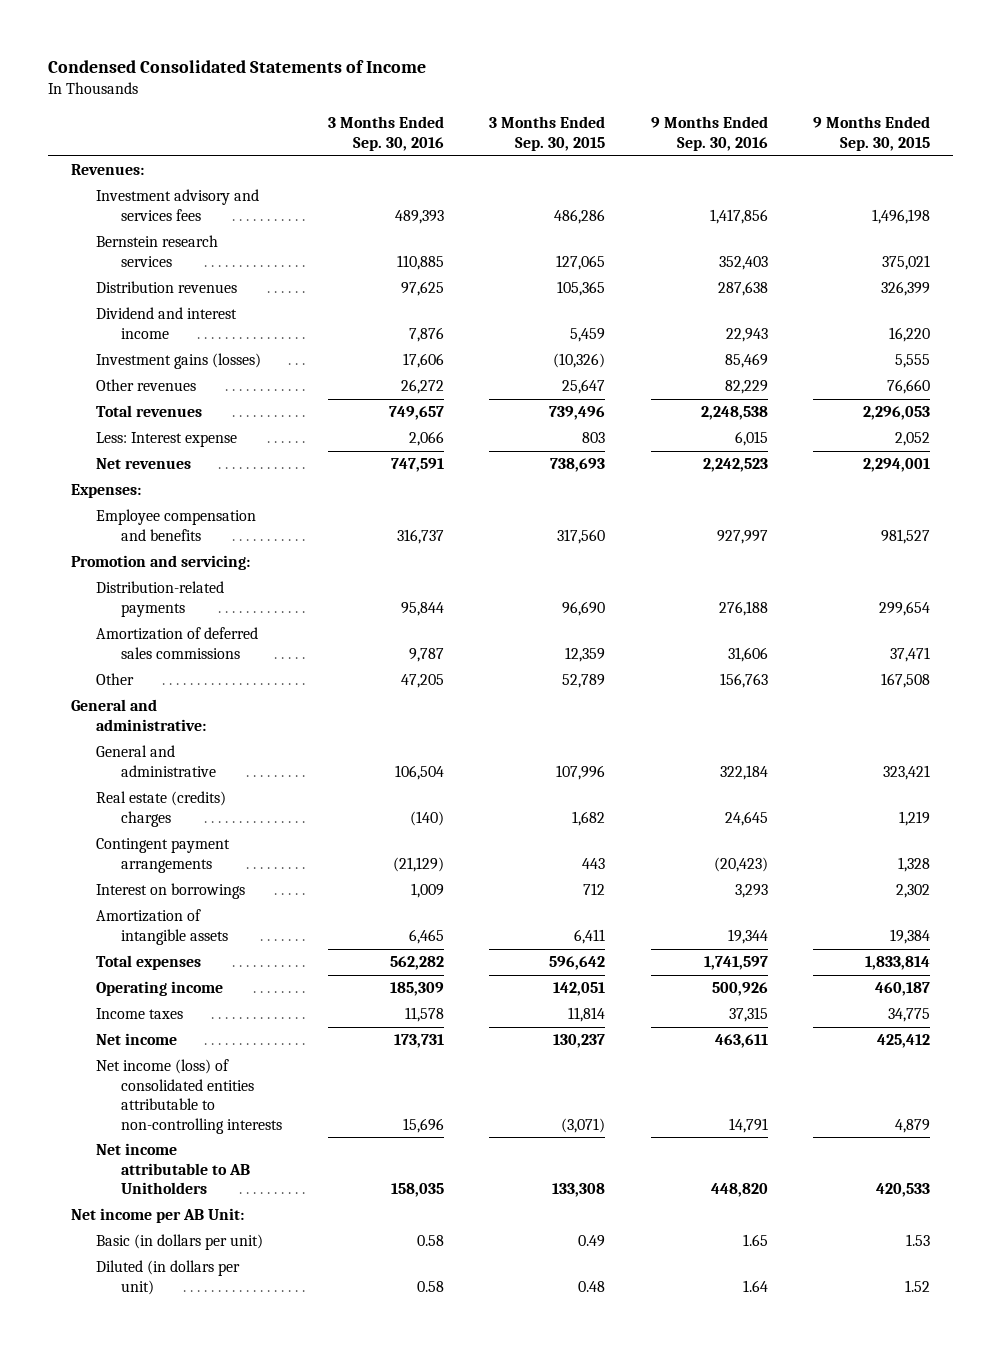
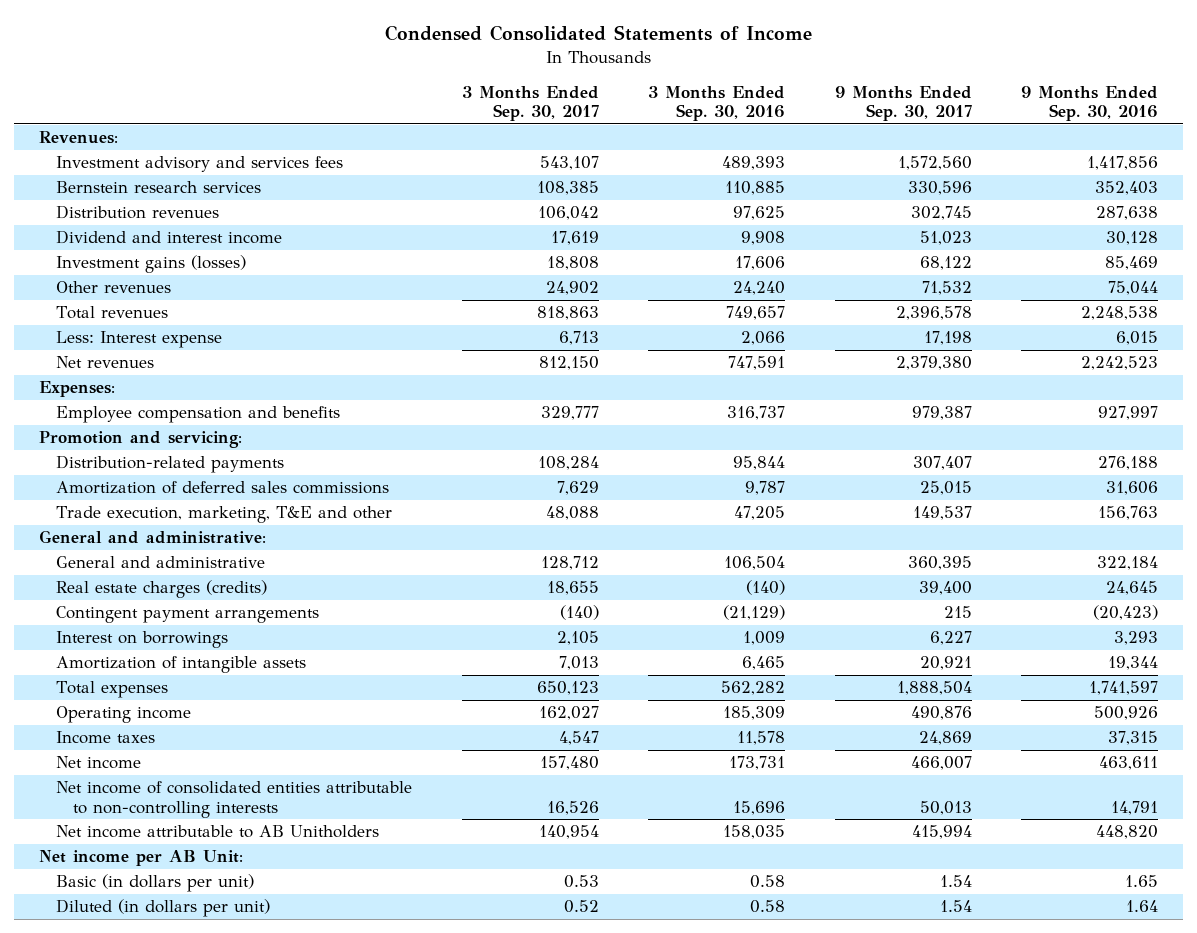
[489,116,606,151] 3 Months Ended Sep. 30, 2015 -> none
[813,116,931,151] 9 Months Ended Sep. 30, 2015 -> none
none -> [461,85,599,122] 3 Months Ended Sep. 30, 2017
none -> [834,85,972,122] 9 Months Ended Sep. 30, 2017
[408,326,444,342] 7,876 -> [741,231,786,246] 9,908
[725,327,768,342] 22,943 -> [1106,231,1159,246] 30,128
[400,379,444,395] 26,272 -> [733,281,786,296] 24,240
[724,380,768,395] 82,229 -> [1108,281,1159,296] 75,044
[96,673,135,686] Other -> [56,506,393,524] Trade execution, marketing, T&E and other
[96,791,227,827] Real estate (credits) charges -> [56,580,268,599] Real estate charges (credits)
[96,1059,283,1134] Net income (loss) of consolidated entities attributable to non-controlling interests -> [56,781,413,818] Net income of consolidated entities attributable to non-controlling interests

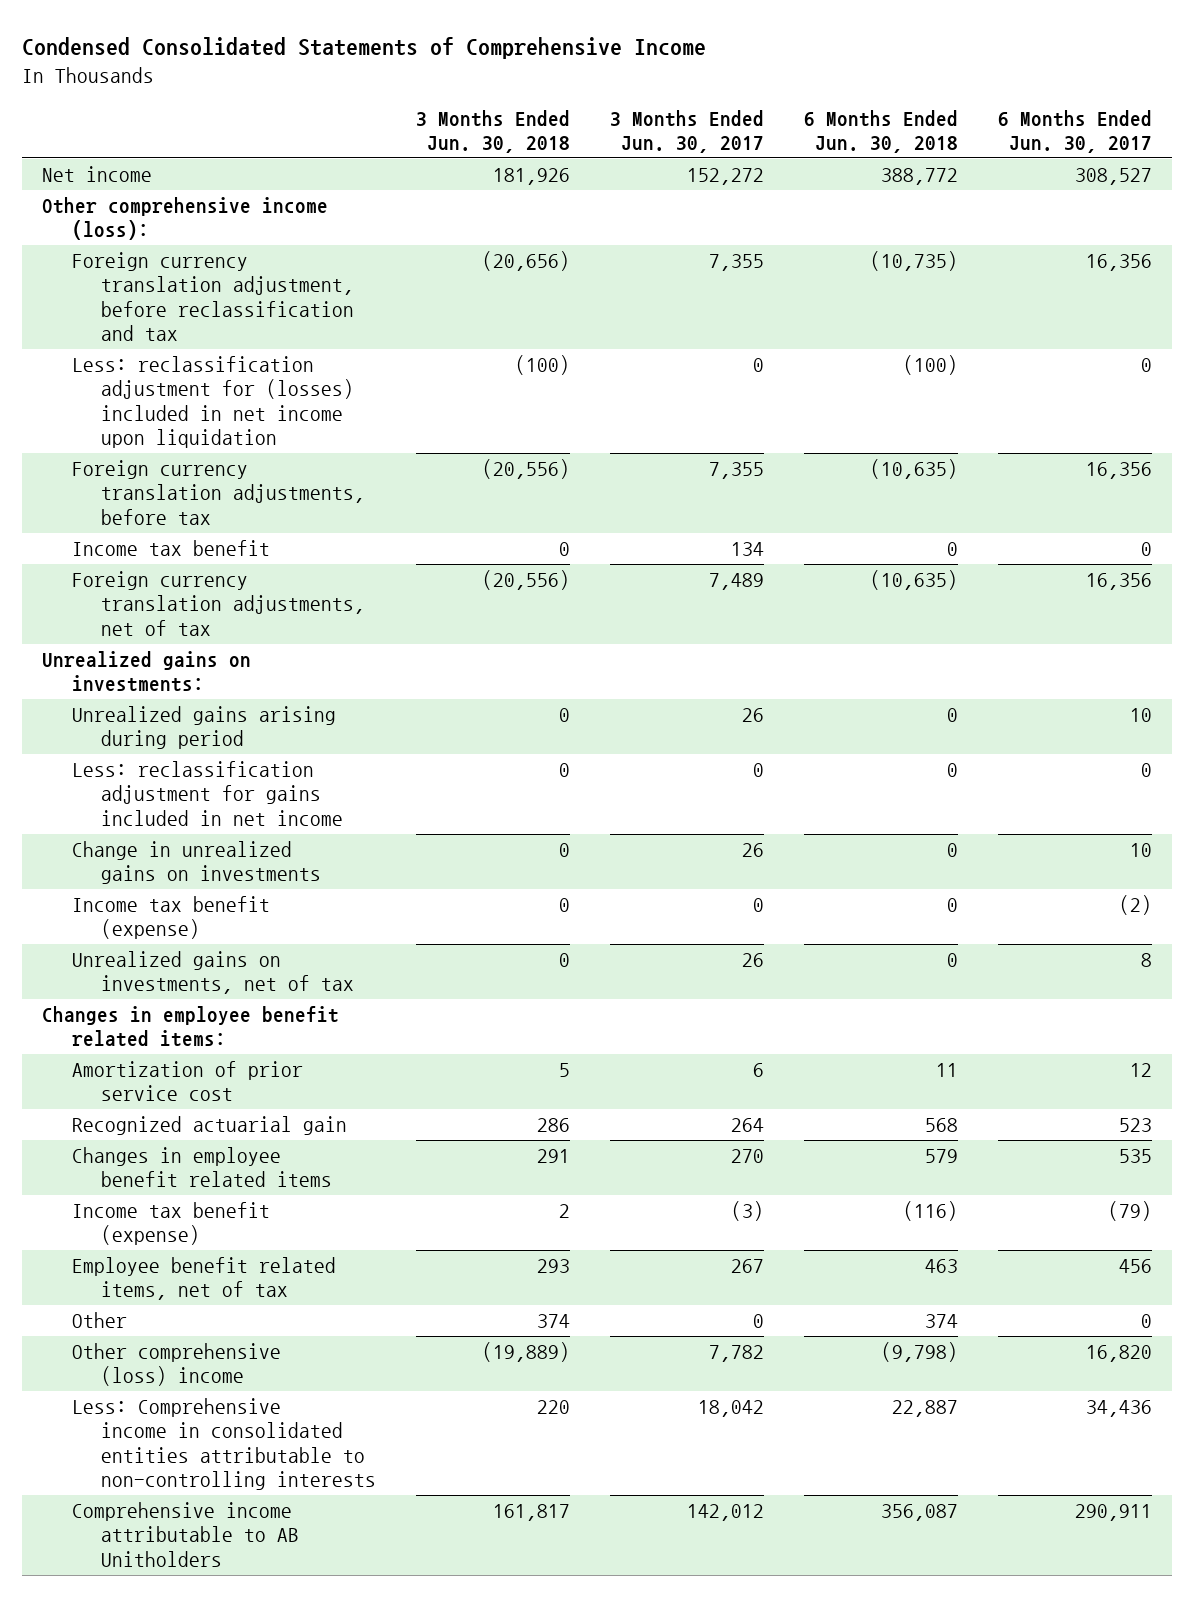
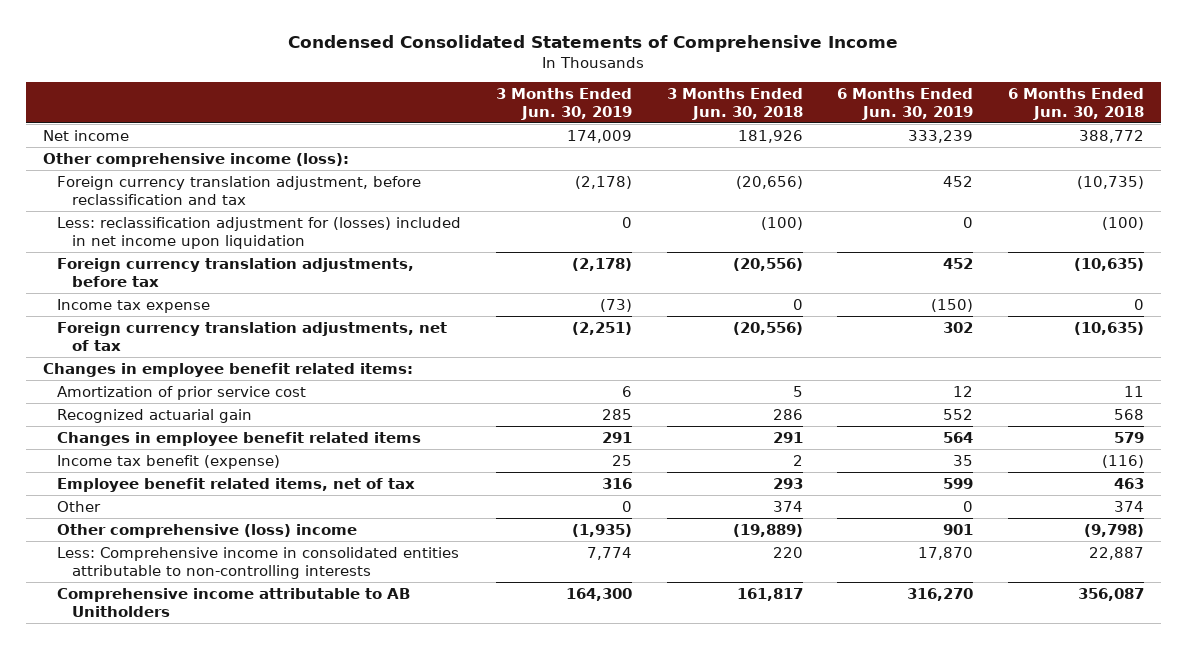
[609,109,764,153] 3 Months Ended Jun. 30, 2017 -> none
[997,109,1152,153] 6 Months Ended Jun. 30, 2017 -> none
none -> [496,87,633,120] 3 Months Ended Jun. 30, 2019
none -> [837,87,974,120] 6 Months Ended Jun. 30, 2019
[71,540,270,557] Income tax benefit -> [57,298,211,313] Income tax expense
[42,651,252,693] Unrealized gains on investments: -> none
[71,706,336,750] Unrealized gains arising during period -> none
[71,761,343,826] Less: reclassification adjustment for gains included in net income -> none
[71,841,321,885] Change in unrealized gains on investments -> none
[71,896,270,940] Income tax benefit (expense) -> none
[71,951,354,995] Unrealized gains on investments, net of tax -> none

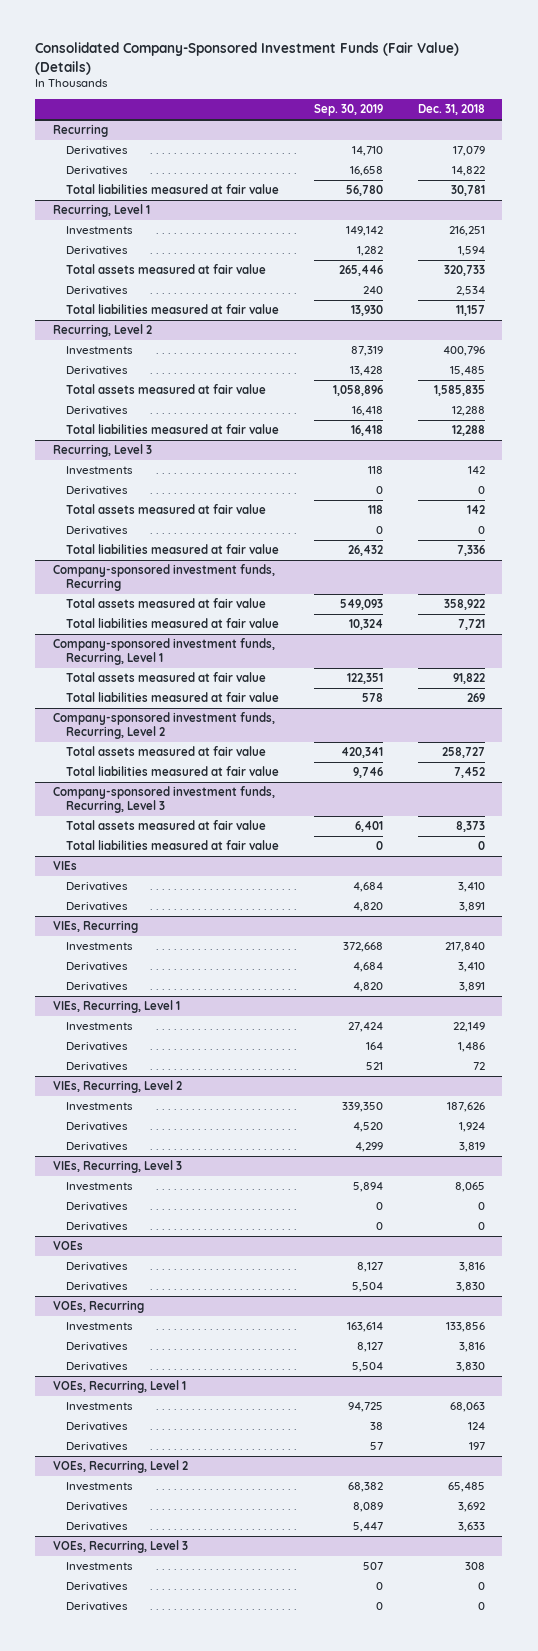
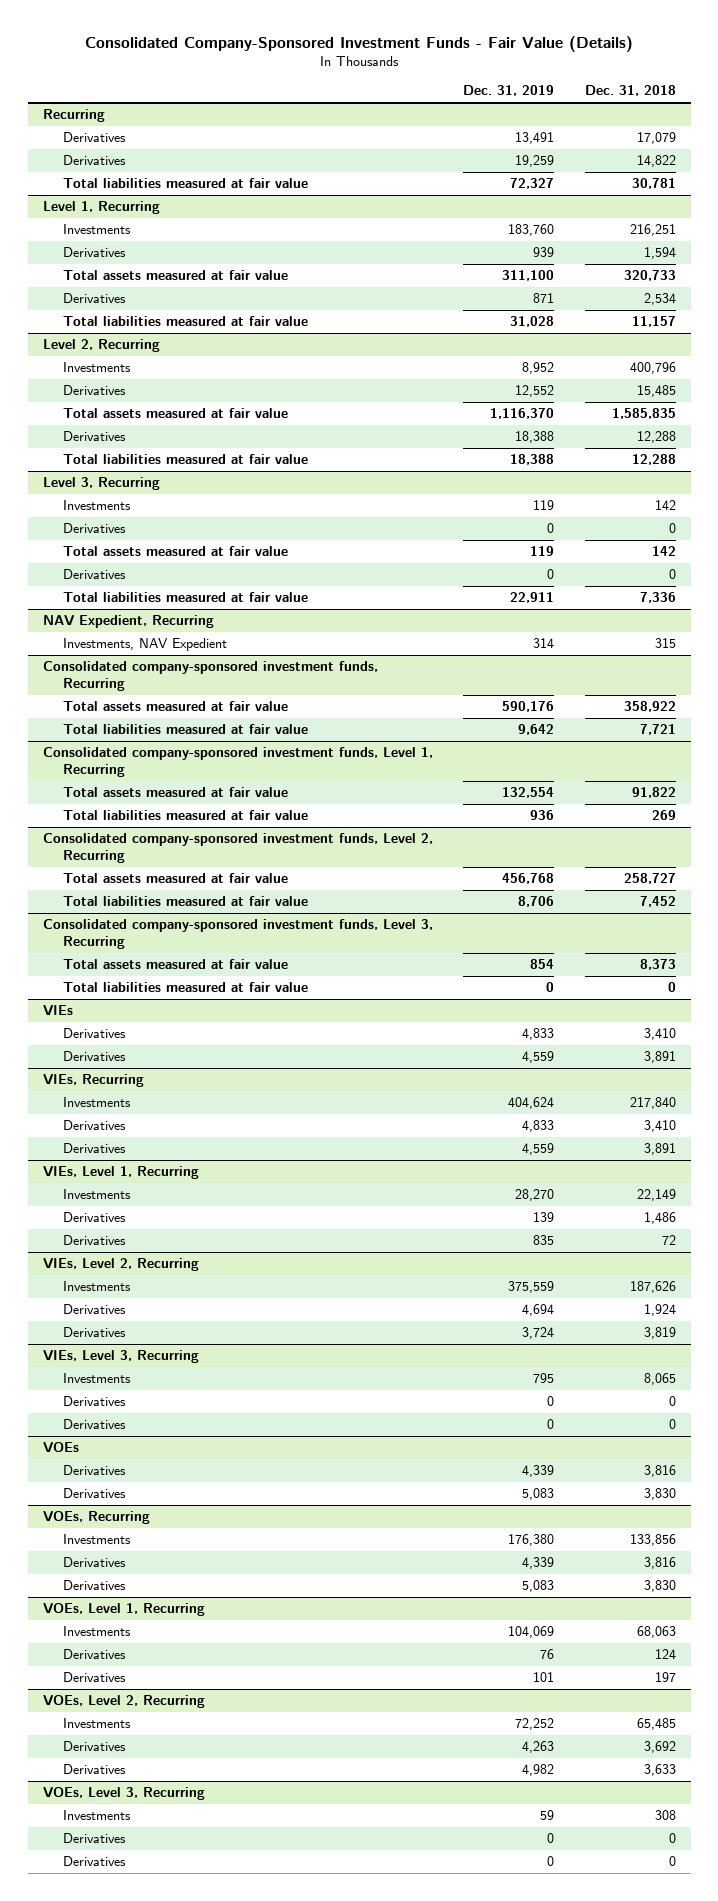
[35,42,460,75] Consolidated Company-Sponsored Investment Funds (Fair Value) (Details) -> [85,36,634,53] Consolidated Company-Sponsored Investment Funds - Fair Value (Details)
[313,104,383,117] Sep. 30, 2019 -> none
none -> [463,85,555,97] Dec. 31, 2019
[52,204,150,218] Recurring, Level 1 -> [42,201,160,215] Level 1, Recurring
[52,324,152,338] Recurring, Level 2 -> [42,339,160,353] Level 2, Recurring
[52,444,152,458] Recurring, Level 3 -> [42,477,160,491] Level 3, Recurring
none -> [42,615,214,629] NAV Expedient, Recurring
none -> [62,638,227,652] Investments, NAV Expedient
[52,564,275,592] Company-sponsored investment funds, Recurring -> [42,661,378,691] Consolidated company-sponsored investment funds, Recurring
[52,638,275,666] Company-sponsored investment funds, Recurring, Level 1 -> [42,747,433,777] Consolidated company-sponsored investment funds, Level 1, Recurring
[52,712,275,740] Company-sponsored investment funds, Recurring, Level 2 -> [42,833,433,863] Consolidated company-sponsored investment funds, Level 2, Recurring
[52,786,275,814] Company-sponsored investment funds, Recurring, Level 3 -> [42,919,433,949] Consolidated company-sponsored investment funds, Level 3, Recurring
[52,1000,180,1014] VIEs, Recurring, Level 1 -> [42,1166,199,1180] VIEs, Level 1, Recurring
[52,1080,182,1094] VIEs, Recurring, Level 2 -> [42,1258,199,1272] VIEs, Level 2, Recurring
[52,1160,182,1174] VIEs, Recurring, Level 3 -> [42,1350,199,1364] VIEs, Level 3, Recurring
[52,1380,186,1394] VOEs, Recurring, Level 1 -> [42,1603,205,1617] VOEs, Level 1, Recurring
[52,1460,188,1474] VOEs, Recurring, Level 2 -> [42,1695,205,1709] VOEs, Level 2, Recurring
[52,1540,188,1554] VOEs, Recurring, Level 3 -> [42,1787,205,1801] VOEs, Level 3, Recurring

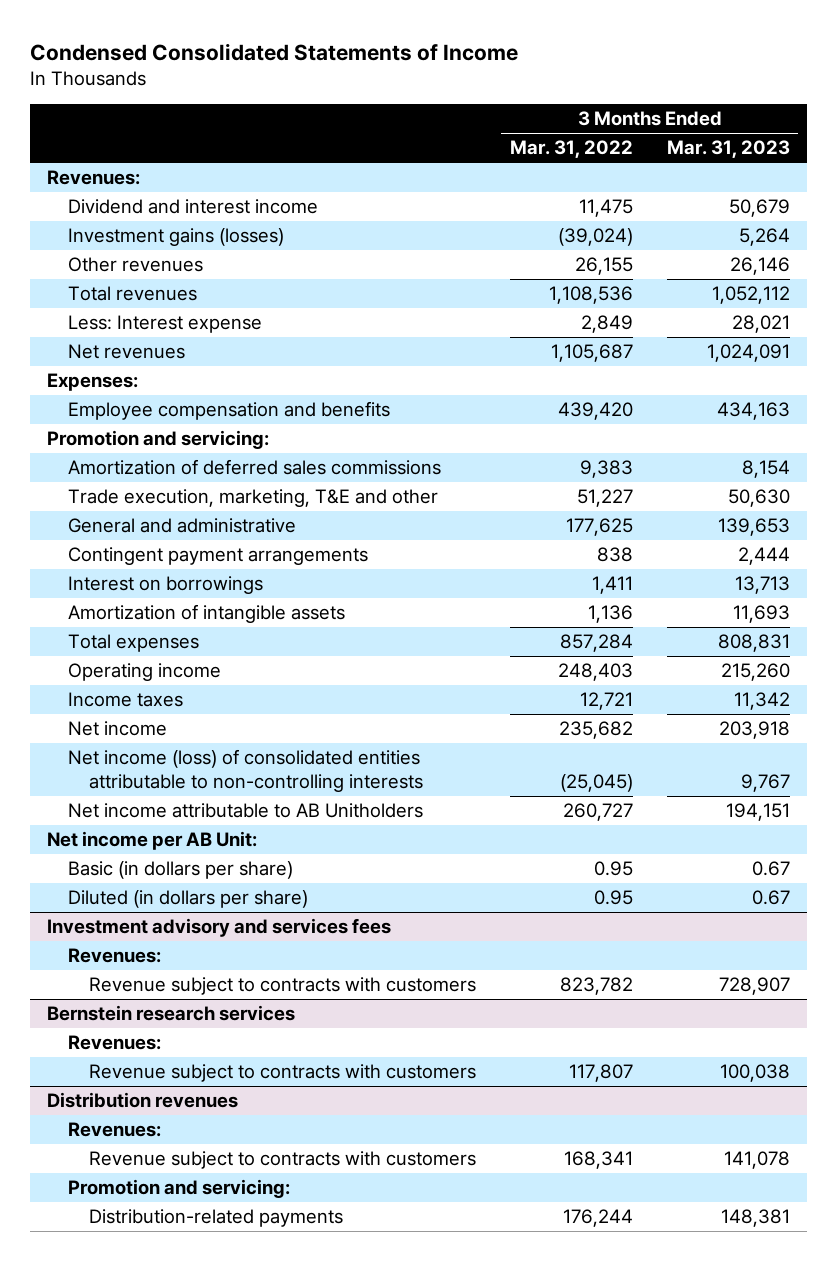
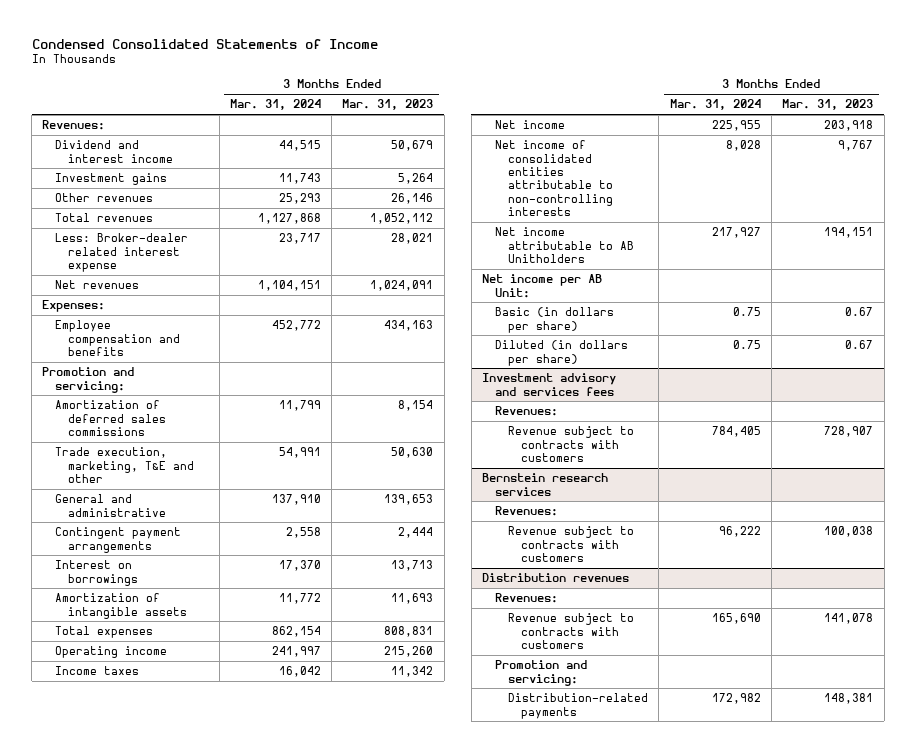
[509,140,633,159] Mar. 31, 2022 -> none
none -> [229,99,321,111] Mar. 31, 2024
[67,228,284,247] Investment gains (losses) -> [55,173,168,186] Investment gains
[67,315,262,334] Less: Interest expense -> [55,233,189,273] Less: Broker-dealer related interest expense
[67,749,423,792] Net income (loss) of consolidated entities attributable to non-controlling interests -> [495,140,614,217] Net income of consolidated entities attributable to non-controlling interests

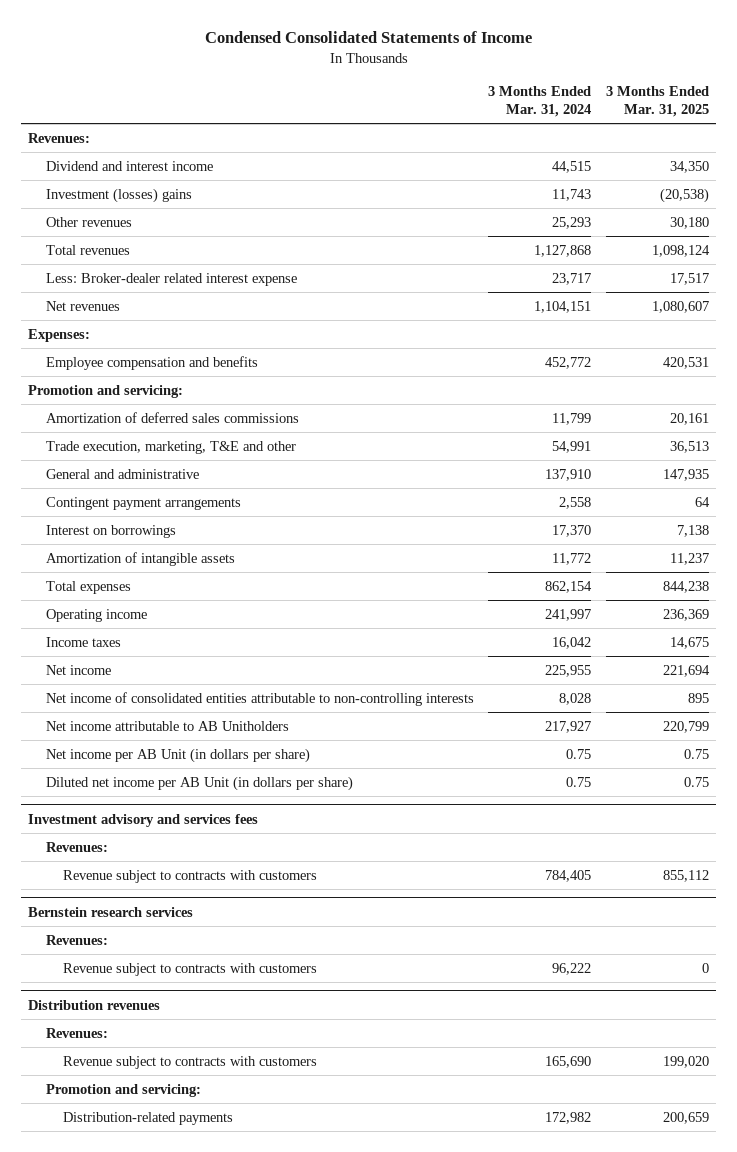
[342,99,434,111] Mar. 31, 2023 -> none
none -> [605,86,709,117] 3 Months Ended Mar. 31, 2025
[55,173,168,186] Investment gains -> [45,187,192,203] Investment (losses) gains
[482,274,603,298] Net income per AB Unit: -> none
[495,307,615,333] Basic (in dollars per share) -> [45,747,310,763] Net income per AB Unit (in dollars per share)
[495,340,629,366] Diluted (in dollars per share) -> [45,775,353,791] Diluted net income per AB Unit (in dollars per share)

